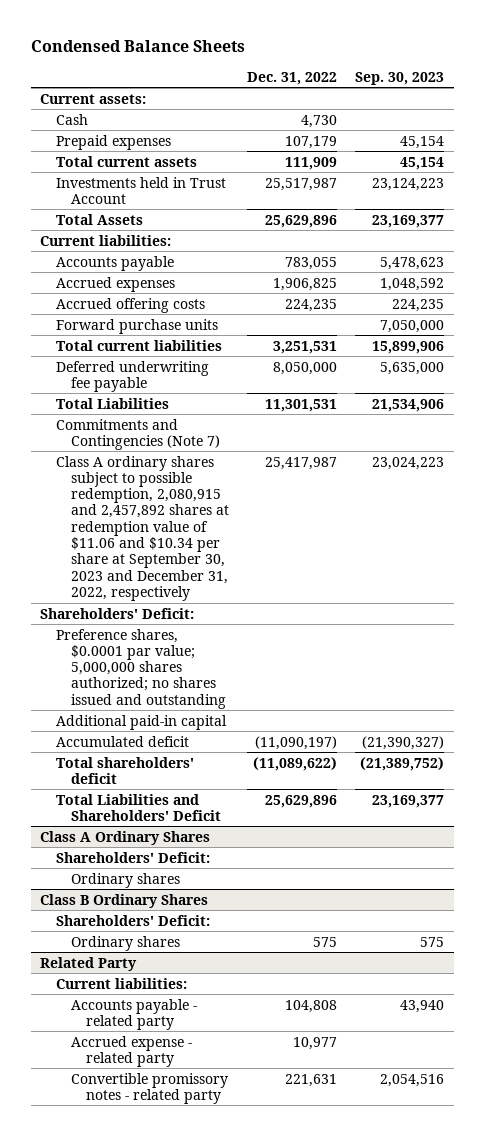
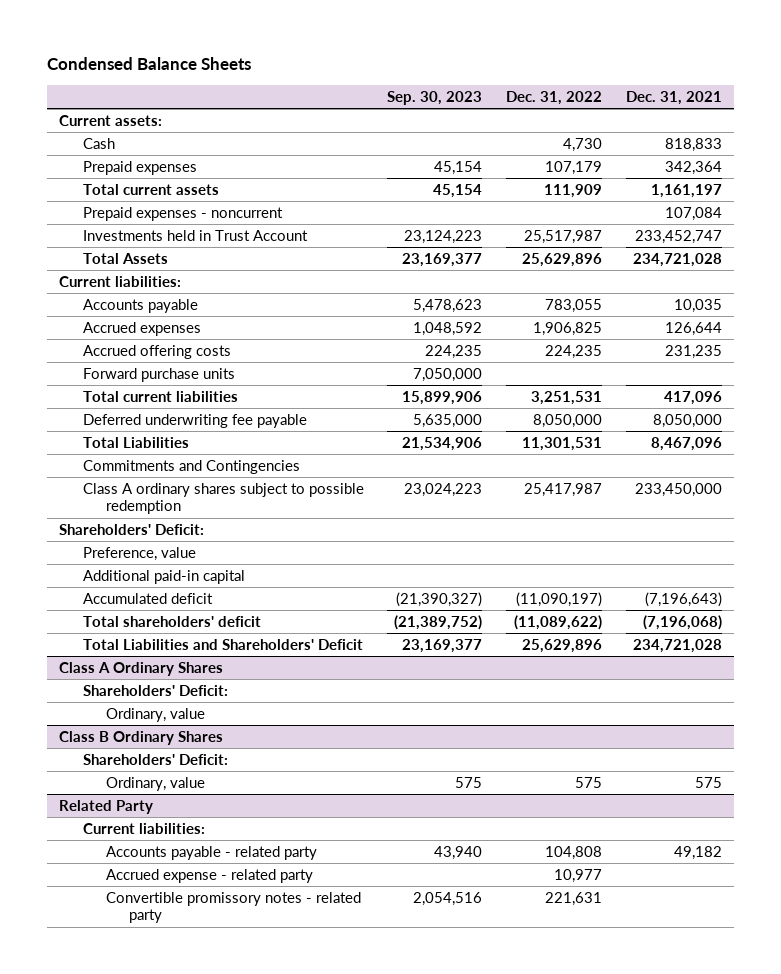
none -> [625,90,722,105] Dec. 31, 2021
none -> [82,206,283,221] Prepaid expenses - noncurrent
[55,418,220,450] Commitments and Contingencies (Note 7) -> [82,459,300,474] Commitments and Contingencies
[55,455,229,602] Class A ordinary shares subject to possible redemption, 2,080,915 and 2,457,892 shares at redemption value of $11.06 and $10.34 per share at September 30, 2023 and December 31, 2022, respectively -> [82,482,364,515] Class A ordinary shares subject to possible redemption
[55,628,226,709] Preference shares, $0.0001 par value; 5,000,000 shares authorized; no shares issued and outstanding -> [82,546,196,561] Preference, value
[70,872,180,888] Ordinary shares -> [106,707,206,722] Ordinary, value
[70,935,180,951] Ordinary shares -> [106,776,206,791] Ordinary, value

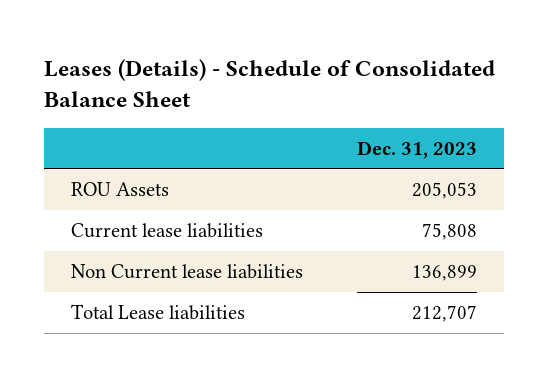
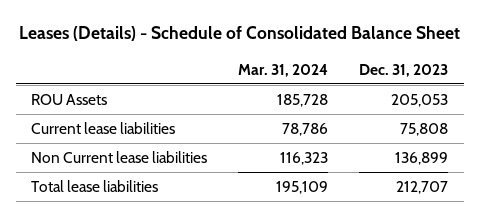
none -> [238,63,329,77] Mar. 31, 2024
[70,303,245,320] Total Lease liabilities -> [31,179,159,192] Total lease liabilities

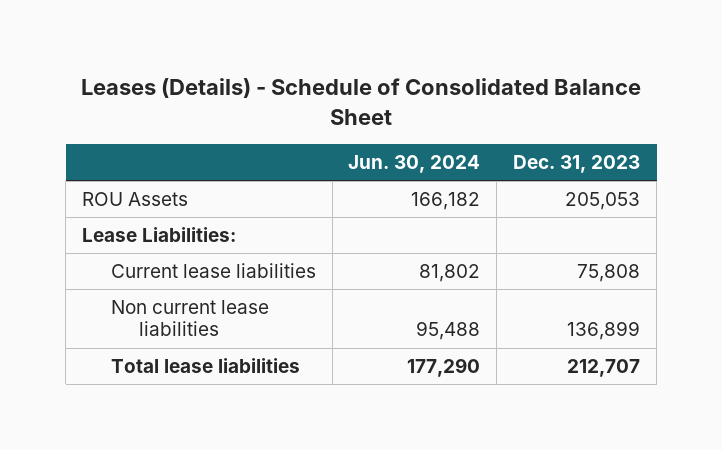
[238,63,329,77] Mar. 31, 2024 -> none
none -> [348,155,481,174] Jun. 30, 2024
none -> [82,227,237,243] Lease Liabilities:
[31,150,208,163] Non Current lease liabilities -> [110,300,269,337] Non current lease liabilities

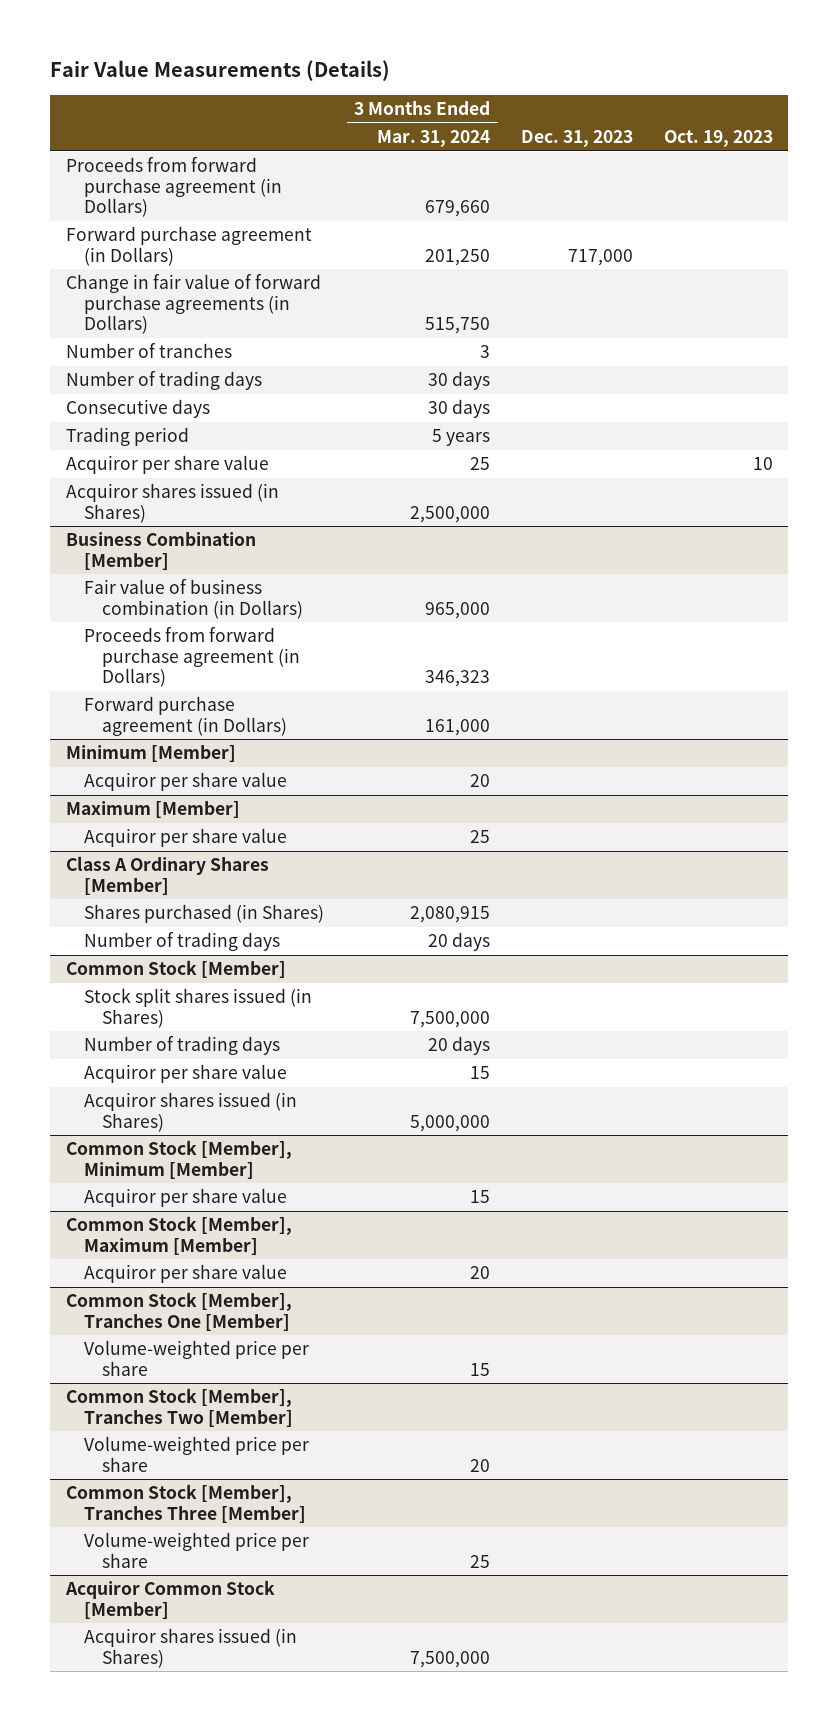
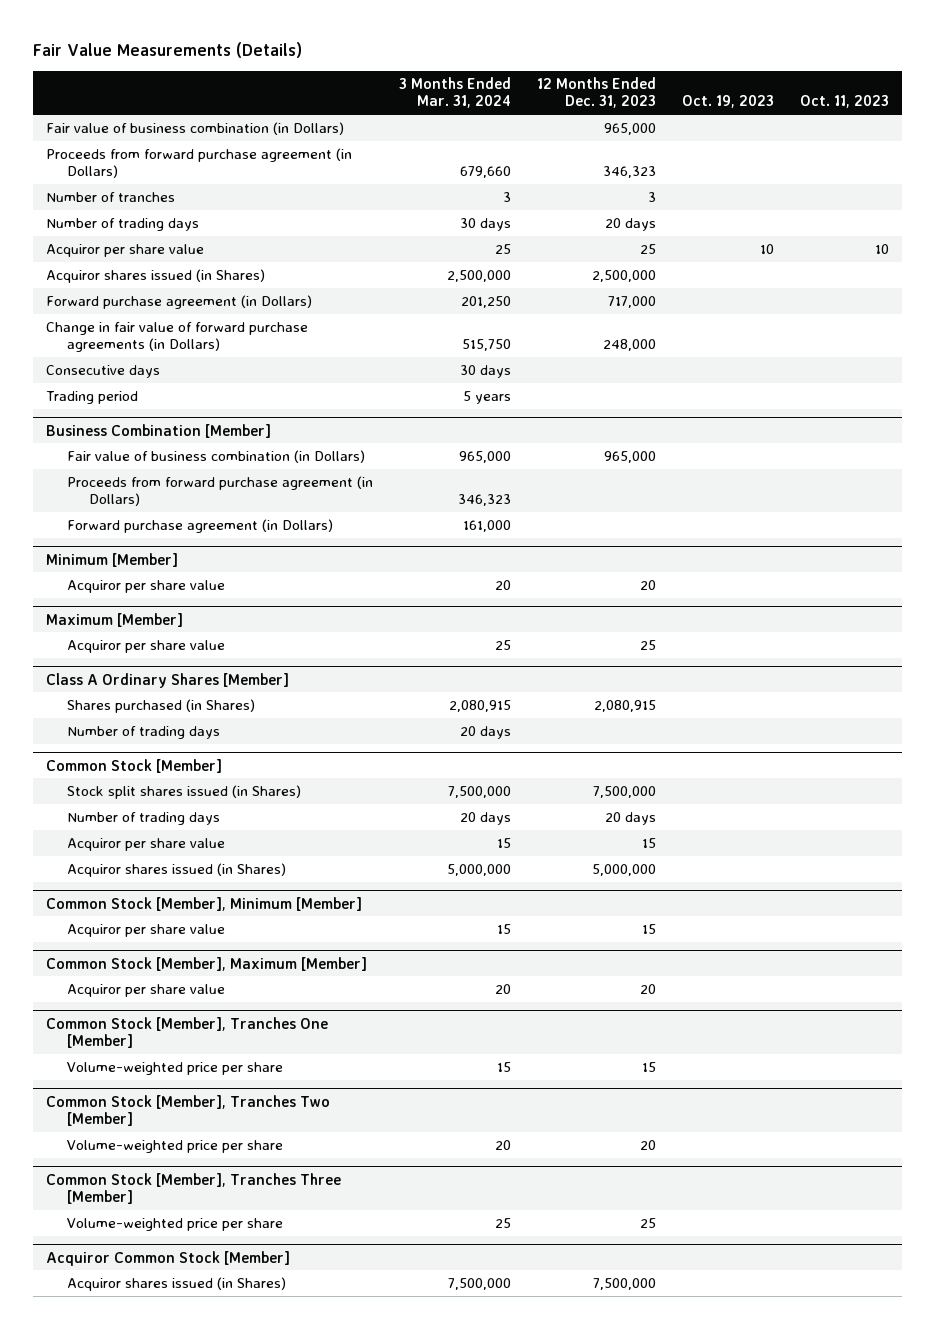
[521,130,634,148] Dec. 31, 2023 -> none
none -> [537,77,657,109] 12 Months Ended Dec. 31, 2023
none -> [799,95,889,109] Oct. 11, 2023
none -> [46,121,345,135] Fair value of business combination (in Dollars)
[65,226,312,266] Forward purchase agreement (in Dollars) -> [46,294,313,309] Forward purchase agreement (in Dollars)
[65,274,321,335] Change in fair value of forward purchase agreements (in Dollars) -> [46,321,309,353] Change in fair value of forward purchase agreements (in Dollars)
[65,399,210,419] Consecutive days -> [46,364,161,378] Consecutive days
[65,427,189,447] Trading period -> [46,390,139,404] Trading period

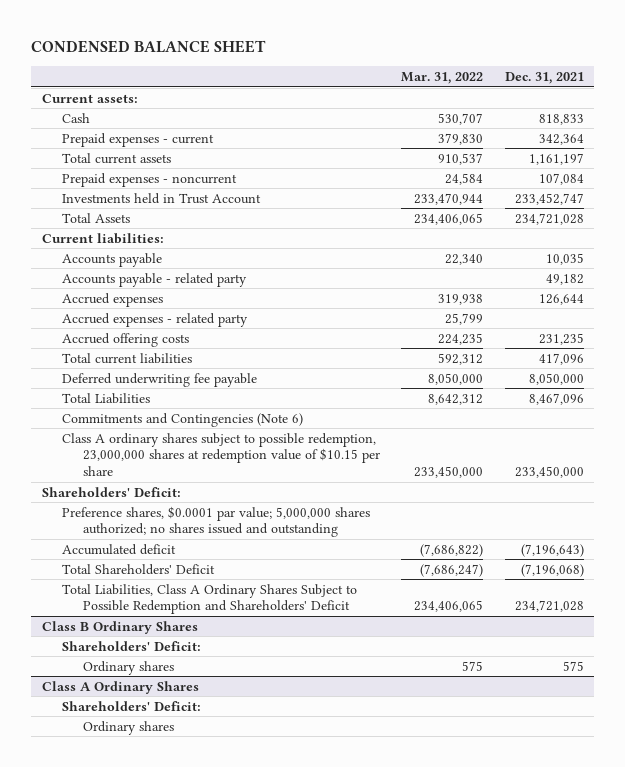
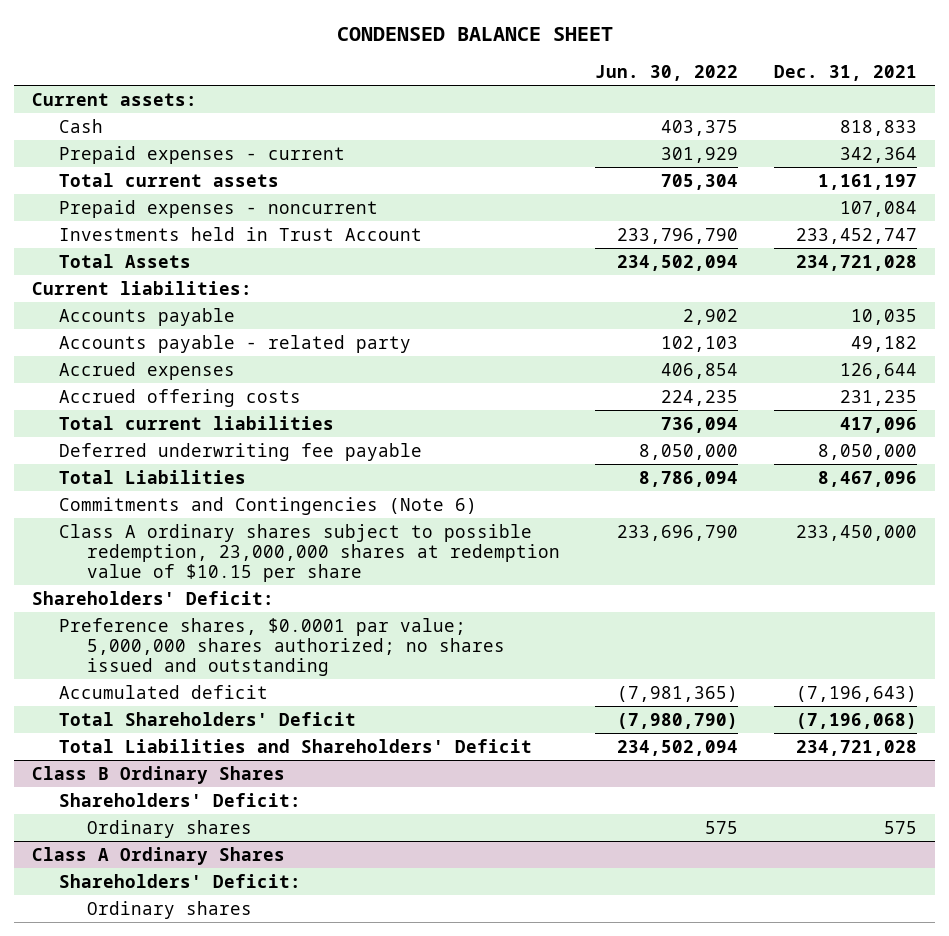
[401,72,484,85] Mar. 31, 2022 -> none
none -> [595,65,739,82] Jun. 30, 2022
[62,312,249,327] Accrued expenses - related party -> none
[62,583,358,615] Total Liabilities, Class A Ordinary Shares Subject to Possible Redemption and Shareholders' Deficit -> [59,738,533,753] Total Liabilities and Shareholders' Deficit

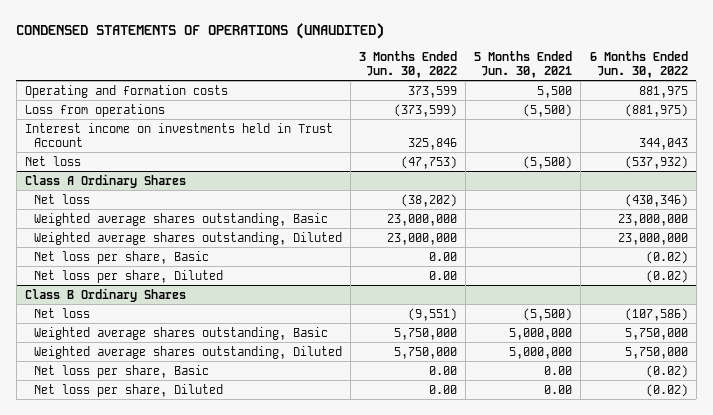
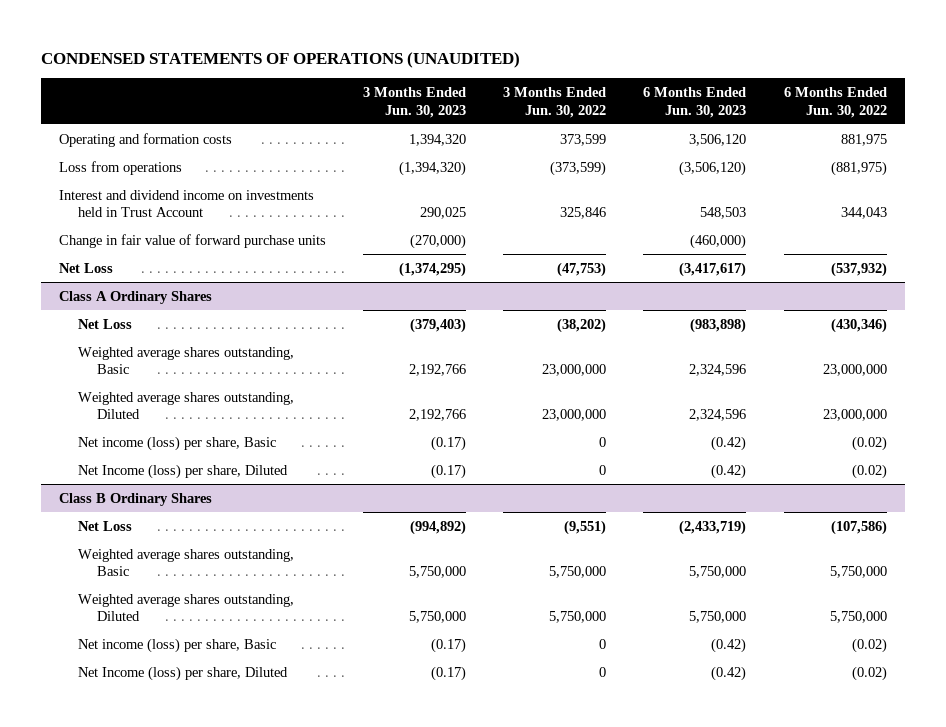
[474,50,573,79] 5 Months Ended Jun. 30, 2021 -> none
none -> [363,86,467,118] 3 Months Ended Jun. 30, 2023
none -> [643,86,747,118] 6 Months Ended Jun. 30, 2023
[24,122,333,147] Interest income on investments held in Trust Account -> [59,189,315,218] Interest and dividend income on investments held in Trust Account
none -> [59,233,327,248] Change in fair value of forward purchase units
[24,155,81,166] Net loss -> [59,262,114,273] Net Loss
[33,193,90,204] Net loss -> [78,318,133,329] Net Loss
[33,250,209,264] Net loss per share, Basic -> [78,435,277,451] Net income (loss) per share, Basic
[428,251,457,261] 0.00 -> [599,436,607,447] 0
[33,269,223,283] Net loss per share, Diluted -> [78,463,289,479] Net Income (loss) per share, Diluted
[428,270,457,280] 0.00 -> [599,464,607,475] 0
[33,307,90,318] Net loss -> [78,520,133,531] Net Loss
[33,364,209,378] Net loss per share, Basic -> [78,637,277,653] Net income (loss) per share, Basic
[428,365,457,375] 0.00 -> [599,638,607,649] 0
[33,383,223,397] Net loss per share, Diluted -> [78,665,289,681] Net Income (loss) per share, Diluted
[428,384,457,394] 0.00 -> [599,666,607,677] 0

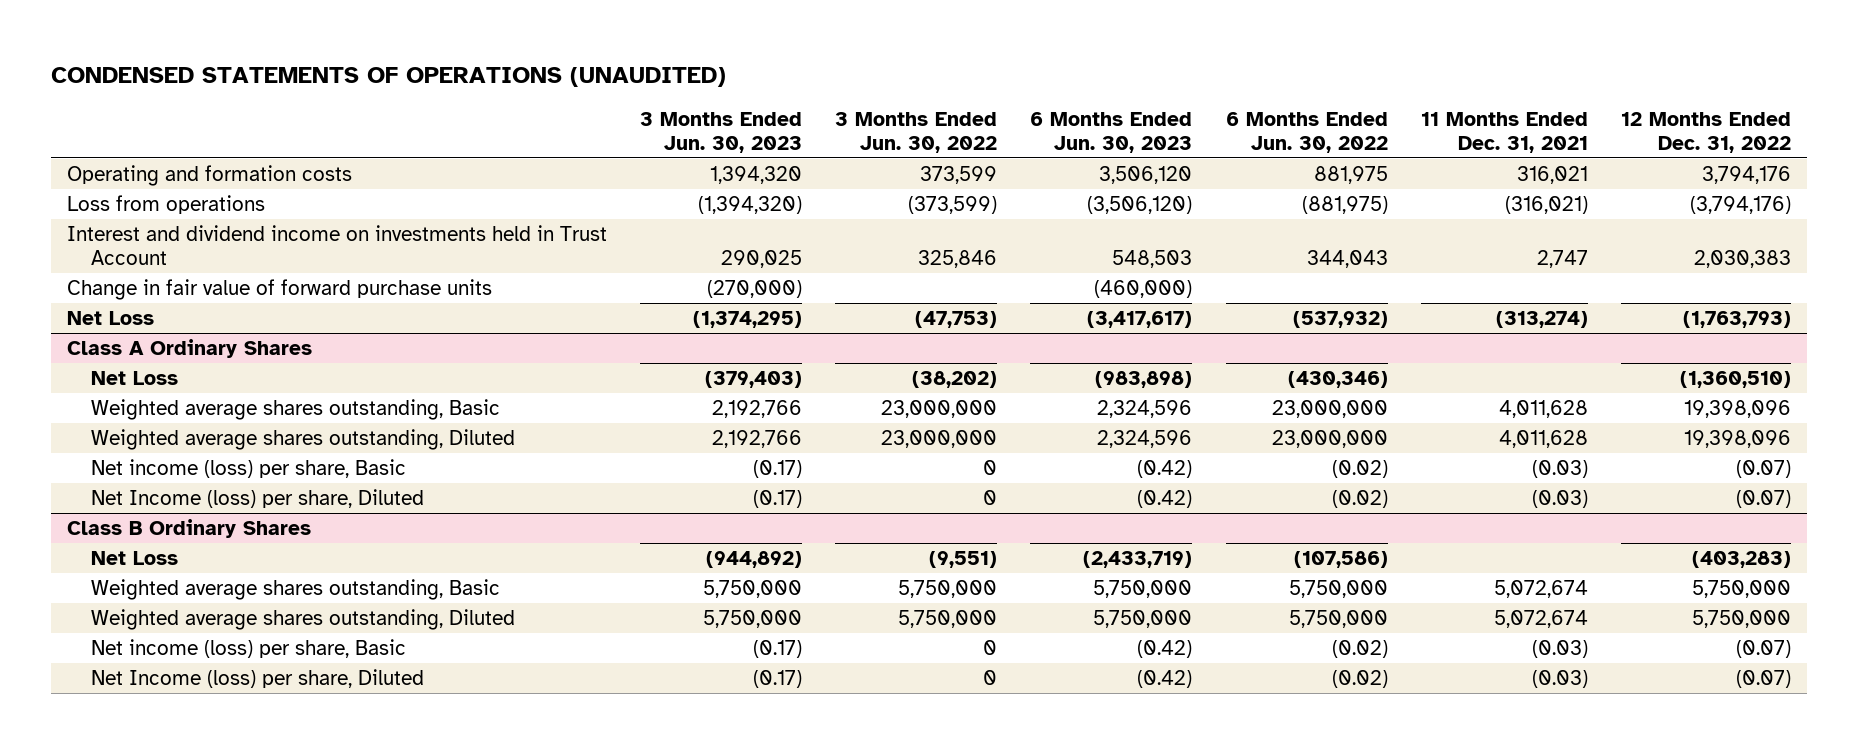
none -> [1420,111,1588,154] 11 Months Ended Dec. 31, 2021
none -> [1620,111,1791,154] 12 Months Ended Dec. 31, 2022
[410,519,467,535] (994,892) -> [706,550,803,568] (944,892)

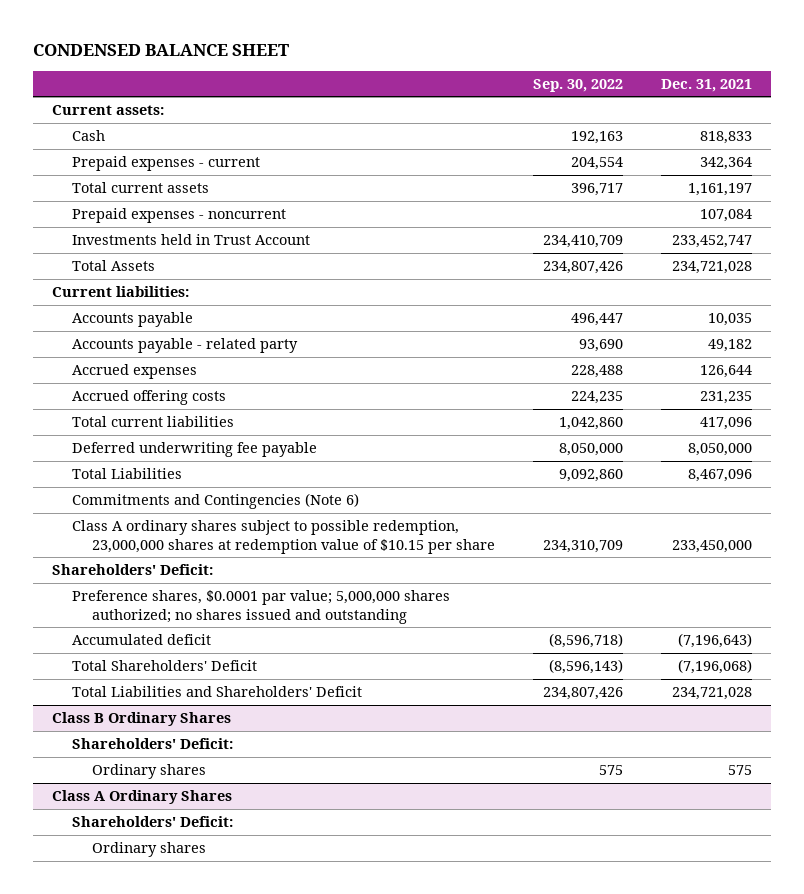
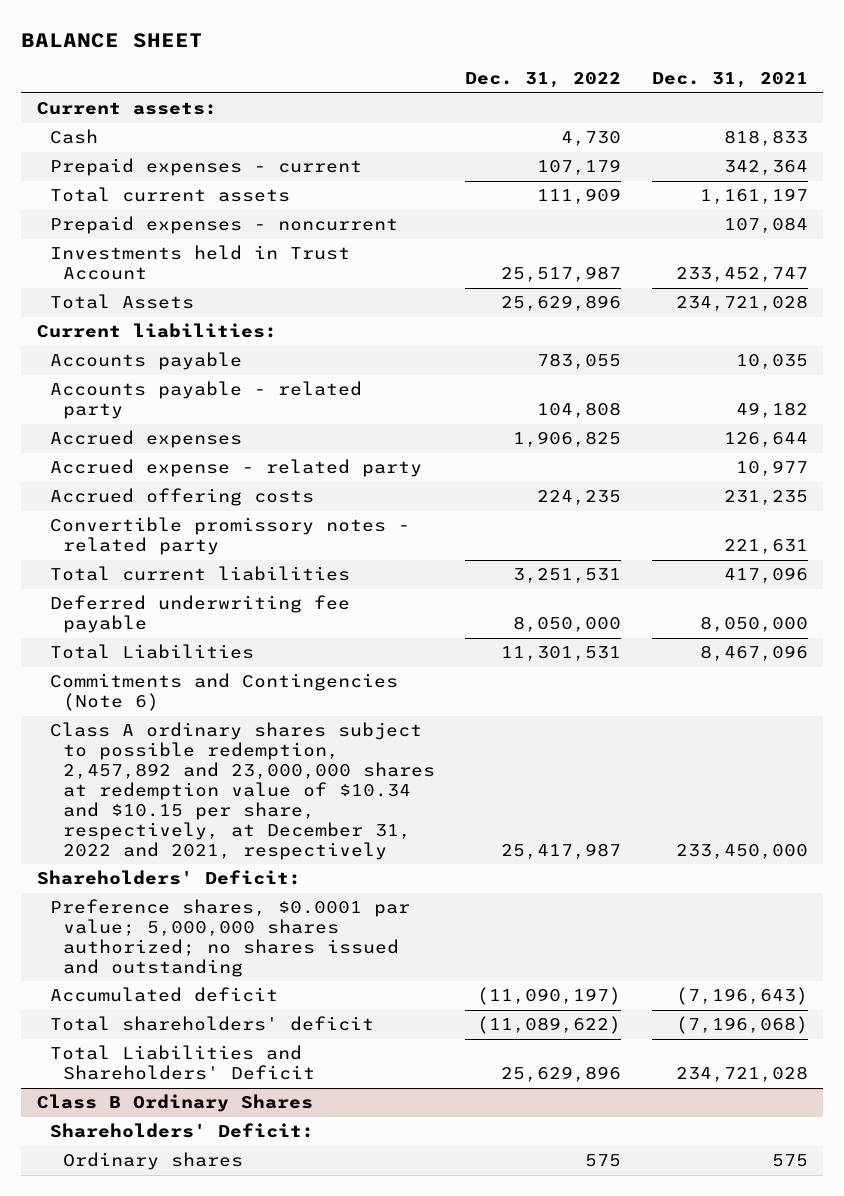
[33,43,290,56] CONDENSED BALANCE SHEET -> [21,33,204,49] BALANCE SHEET
[533,78,624,92] Sep. 30, 2022 -> none
none -> [465,72,622,89] Dec. 31, 2022
none -> [49,459,422,478] Accrued expense - related party
none -> [49,517,410,556] Convertible promissory notes - related party
[72,520,496,554] Class A ordinary shares subject to possible redemption, 23,000,000 shares at redemption value of $10.15 per share -> [49,722,435,860] Class A ordinary shares subject to possible redemption, 2,457,892 and 23,000,000 shares at redemption value of $10.34 and $10.15 per share, respectively, at December 31, 2022 and 2021, respectively
[72,660,258,672] Total Shareholders' Deficit -> [49,1016,374,1032] Total shareholders' deficit
[52,790,233,805] Class A Ordinary Shares -> none
[72,816,234,828] Shareholders' Deficit: -> none
[92,842,207,858] Ordinary shares -> none

